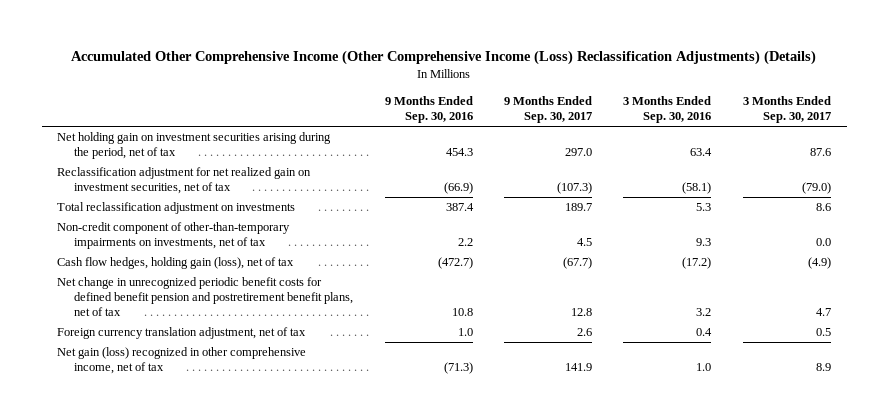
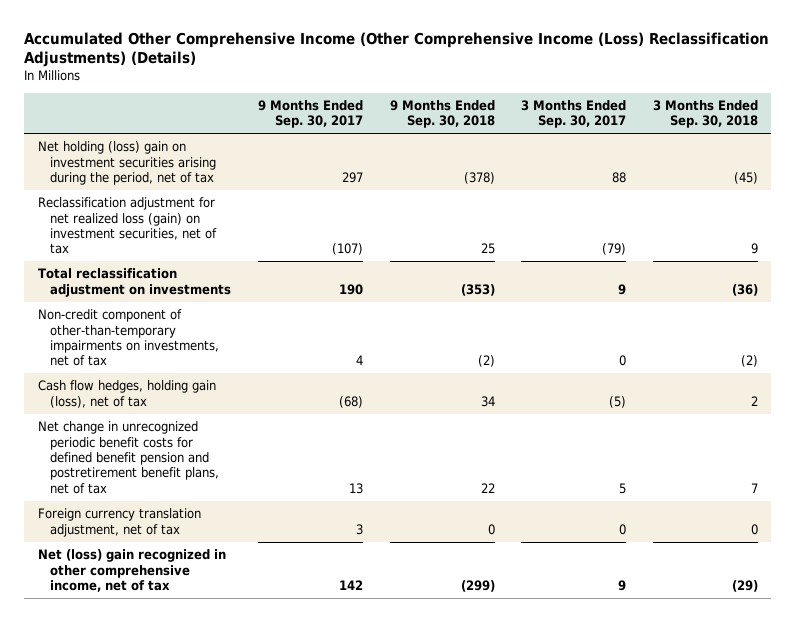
[384,96,473,124] 9 Months Ended Sep. 30, 2016 -> none
[623,96,712,124] 3 Months Ended Sep. 30, 2016 -> none
none -> [389,100,495,129] 9 Months Ended Sep. 30, 2018
none -> [652,100,758,129] 3 Months Ended Sep. 30, 2018
[57,132,332,160] Net holding gain on investment securities arising during the period, net of tax -> [37,141,217,185] Net holding (loss) gain on investment securities arising during the period, net of tax
[565,148,593,157] 297.0 -> [341,171,363,183] 297
[809,148,831,157] 87.6 -> [612,171,627,183] 88
[57,167,312,195] Reclassification adjustment for net realized gain on investment securities, net of tax -> [37,197,218,255] Reclassification adjustment for net realized loss (gain) on investment securities, net of tax
[557,182,593,195] (107.3) -> [331,243,363,256] (107)
[801,182,831,195] (79.0) -> [602,243,627,256] (79)
[565,203,593,212] 189.7 -> [338,283,363,295] 190
[815,203,831,212] 8.6 -> [618,283,627,295] 9
[577,238,593,247] 4.5 -> [355,355,363,366] 4
[815,238,831,247] 0.0 -> [619,355,627,367] 0
[563,257,593,270] (67.7) -> [338,395,363,408] (68)
[807,257,831,270] (4.9) -> [609,395,627,408] (5)
[571,308,593,317] 12.8 -> [348,482,363,494] 13
[815,308,831,317] 4.7 -> [619,482,627,494] 5
[577,328,593,337] 2.6 -> [355,523,363,535] 3
[815,328,831,337] 0.5 -> [619,523,627,535] 0
[57,347,307,375] Net gain (loss) recognized in other comprehensive income, net of tax -> [37,549,226,592] Net (loss) gain recognized in other comprehensive income, net of tax
[565,363,593,372] 141.9 -> [338,579,363,590] 142
[815,363,831,372] 8.9 -> [618,579,627,591] 9

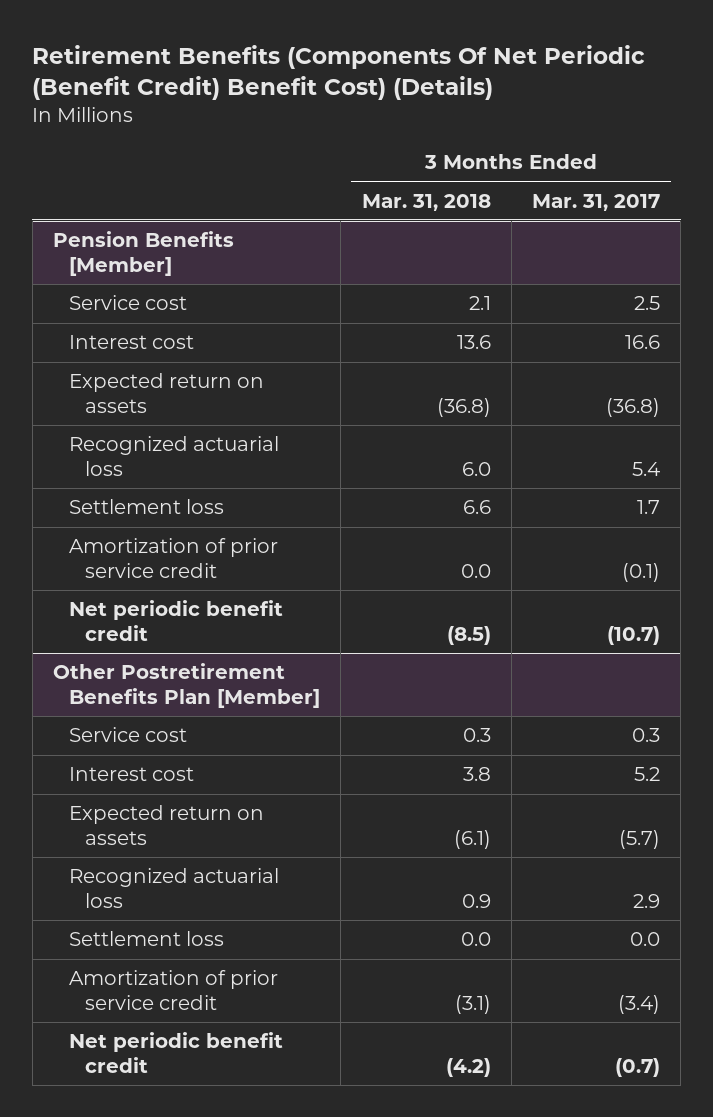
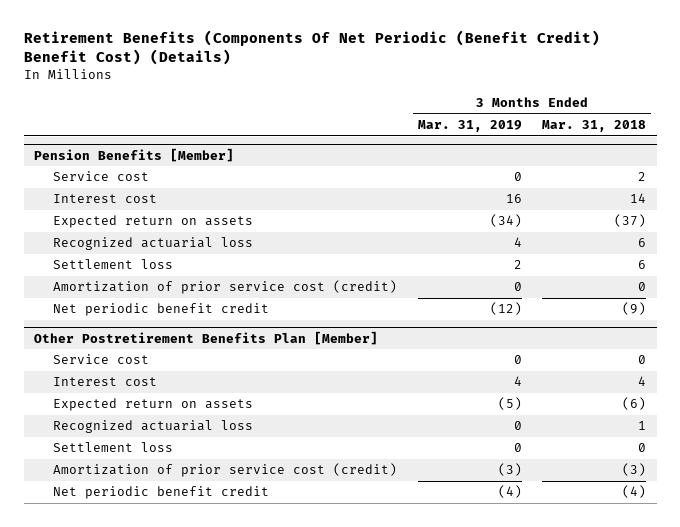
[532,193,661,211] Mar. 31, 2017 -> none
none -> [417,119,522,132] Mar. 31, 2019
[468,296,491,311] 2.1 -> [638,172,647,182] 2
[456,335,491,350] 13.6 -> [630,193,647,204] 14
[436,397,491,417] (36.8) -> [614,214,647,228] (37)
[461,461,491,476] 6.0 -> [638,238,647,248] 6
[462,500,491,515] 6.6 -> [638,260,647,270] 6
[69,538,279,578] Amortization of prior service credit -> [53,280,398,295] Amortization of prior service cost (credit)
[460,563,491,578] 0.0 -> [638,282,647,292] 0
[446,625,491,645] (8.5) -> [622,302,647,316] (9)
[462,728,491,743] 0.3 -> [638,355,647,365] 0
[462,767,491,782] 3.8 -> [638,376,647,387] 4
[453,829,491,849] (6.1) -> [622,397,647,411] (6)
[461,893,491,908] 0.9 -> [638,421,647,431] 1
[460,932,491,947] 0.0 -> [638,443,647,453] 0
[69,970,279,1010] Amortization of prior service credit -> [53,463,398,478] Amortization of prior service cost (credit)
[454,994,491,1014] (3.1) -> [622,463,647,477] (3)
[445,1057,491,1077] (4.2) -> [622,485,647,499] (4)

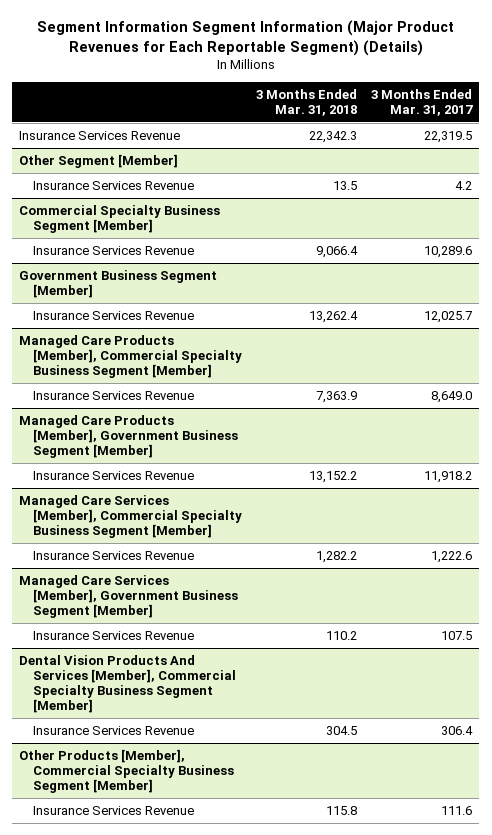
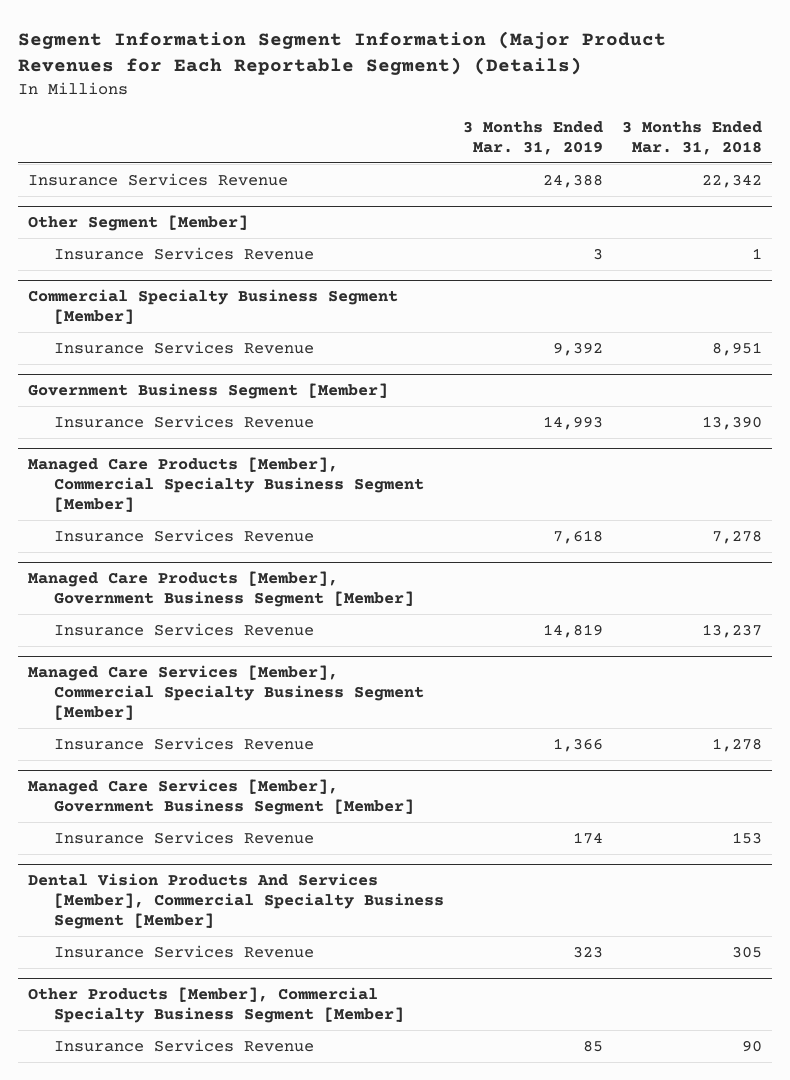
[371,89,474,116] 3 Months Ended Mar. 31, 2017 -> none
none -> [463,120,604,155] 3 Months Ended Mar. 31, 2019
[309,131,358,144] 22,342.3 -> [702,174,763,189] 22,342
[333,181,358,191] 13.5 -> [752,248,763,260] 1
[316,246,359,259] 9,066.4 -> [712,342,763,357] 8,951
[309,311,359,324] 13,262.4 -> [702,416,763,431] 13,390
[316,391,358,404] 7,363.9 -> [712,530,763,545] 7,278
[309,471,358,484] 13,152.2 -> [702,624,763,639] 13,237
[316,551,358,564] 1,282.2 -> [712,738,763,753] 1,278
[326,631,358,641] 110.2 -> [732,832,763,845] 153
[326,726,358,736] 304.5 -> [732,946,763,959] 305
[326,806,358,816] 115.8 -> [742,1040,763,1053] 90

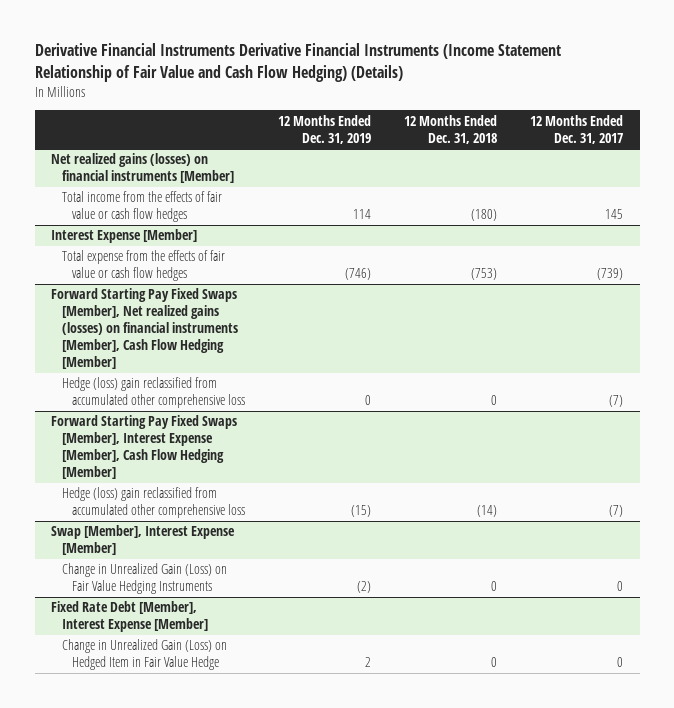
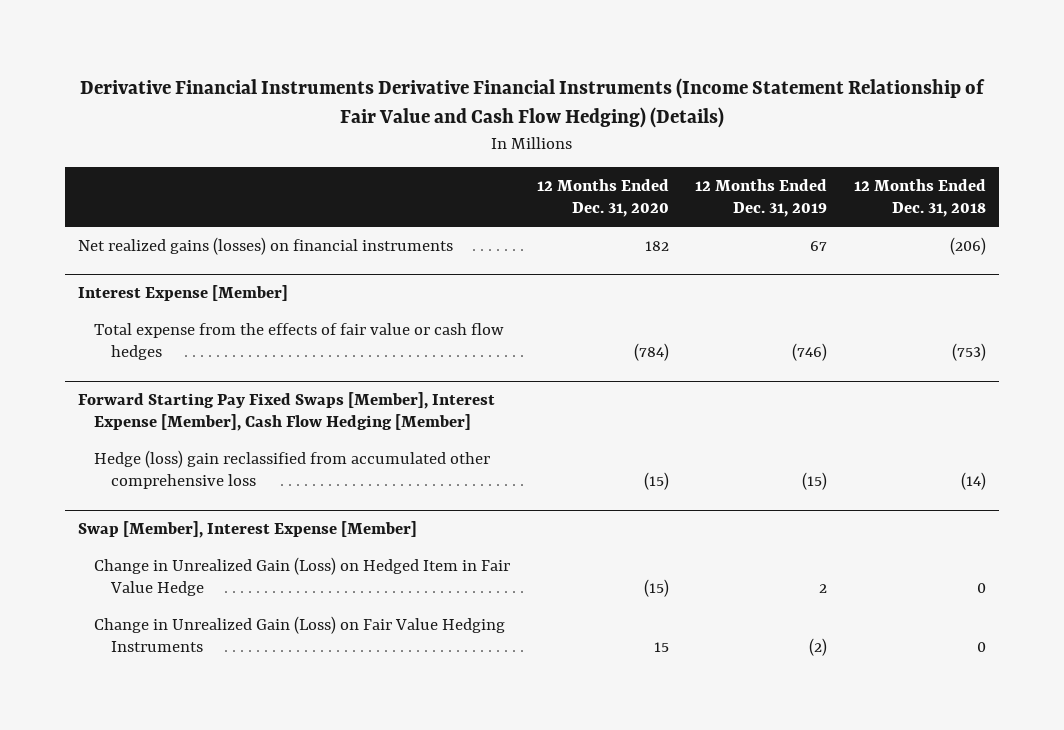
[530,114,624,144] 12 Months Ended Dec. 31, 2017 -> none
none -> [536,178,669,218] 12 Months Ended Dec. 31, 2020
[51,153,234,184] Net realized gains (losses) on financial instruments [Member] -> none
[61,191,222,223] Total income from the effects of fair value or cash flow hedges -> none
none -> [77,236,453,255] Net realized gains (losses) on financial instruments
[51,288,238,369] Forward Starting Pay Fixed Swaps [Member], Net realized gains (losses) on financial instruments [Member], Cash Flow Hedging [Member] -> none
[61,377,246,409] Hedge (loss) gain reclassified from accumulated other comprehensive loss -> none
[51,601,208,633] Fixed Rate Debt [Member], Interest Expense [Member] -> none
[61,563,227,595] Change in Unrealized Gain (Loss) on Fair Value Hedging Instruments -> [94,615,506,652] Change in Unrealized Gain (Loss) on Fair Value Hedging Instruments

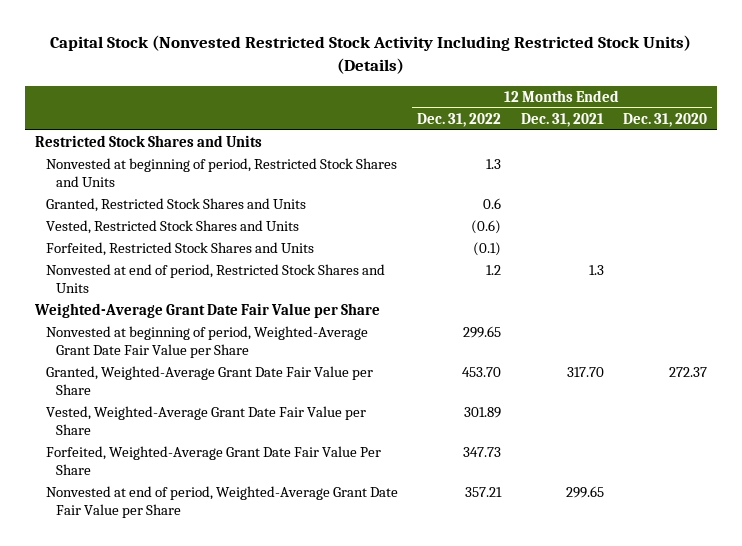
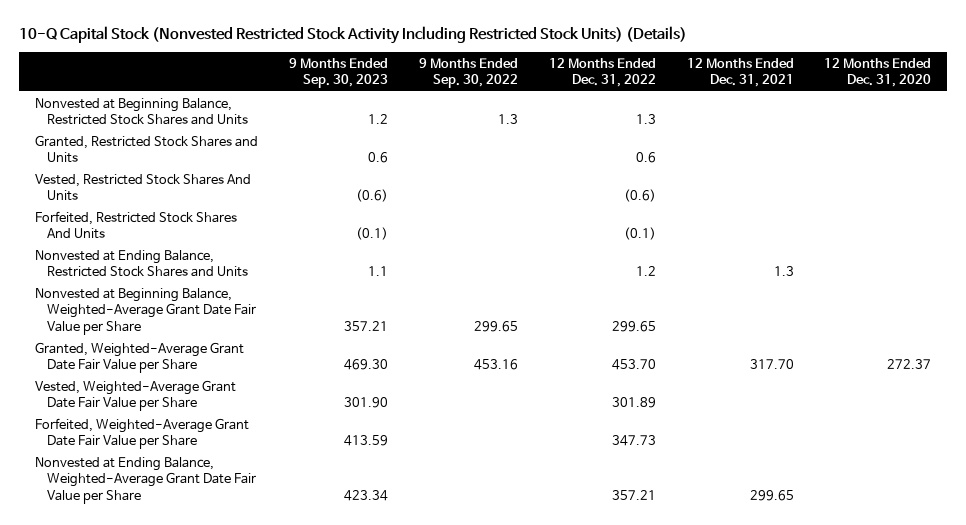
[50,35,692,75] Capital Stock (Nonvested Restricted Stock Activity Including Restricted Stock Units) (Details) -> [19,26,688,45] 10-Q Capital Stock (Nonvested Restricted Stock Activity Including Restricted Stock Units) (Details)
none -> [288,57,388,89] 9 Months Ended Sep. 30, 2023
none -> [418,57,518,89] 9 Months Ended Sep. 30, 2022
[35,135,263,148] Restricted Stock Shares and Units -> none
[45,158,397,187] Nonvested at beginning of period, Restricted Stock Shares and Units -> [34,97,248,126] Nonvested at Beginning Balance, Restricted Stock Shares and Units
[34,303,381,319] Weighted-Average Grant Date Fair Value per Share -> none
[45,220,299,235] Vested, Restricted Stock Shares and Units -> [34,173,251,202] Vested, Restricted Stock Shares And Units
[45,242,314,257] Forfeited, Restricted Stock Shares and Units -> [34,210,237,240] Forfeited, Restricted Stock Shares And Units
[45,264,385,293] Nonvested at end of period, Restricted Stock Shares and Units -> [34,249,248,278] Nonvested at Ending Balance, Restricted Stock Shares and Units
[45,326,368,358] Nonvested at beginning of period, Weighted-Average Grant Date Fair Value per Share -> [34,287,256,335] Nonvested at Beginning Balance, Weighted-Average Grant Date Fair Value per Share
[45,446,381,475] Forfeited, Weighted-Average Grant Date Fair Value Per Share -> [34,417,249,450] Forfeited, Weighted-Average Grant Date Fair Value per Share
[45,486,398,518] Nonvested at end of period, Weighted-Average Grant Date Fair Value per Share -> [34,456,256,504] Nonvested at Ending Balance, Weighted-Average Grant Date Fair Value per Share

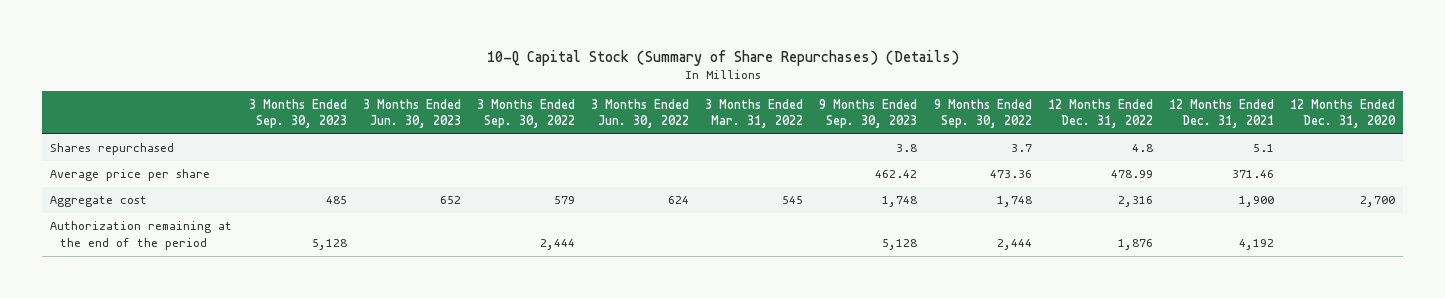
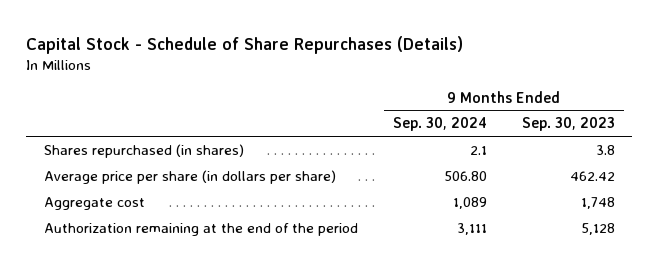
[486,49,959,66] 10-Q Capital Stock (Summary of Share Repurchases) (Details) -> [26,35,464,54] Capital Stock - Schedule of Share Repurchases (Details)
[248,98,347,129] 3 Months Ended Sep. 30, 2023 -> none
[362,98,461,129] 3 Months Ended Jun. 30, 2023 -> none
[476,98,575,129] 3 Months Ended Sep. 30, 2022 -> none
[591,98,690,129] 3 Months Ended Jun. 30, 2022 -> none
[705,98,804,129] 3 Months Ended Mar. 31, 2022 -> none
[933,98,1032,129] 9 Months Ended Sep. 30, 2022 -> none
[1047,98,1153,129] 12 Months Ended Dec. 31, 2022 -> none
[1168,98,1274,129] 12 Months Ended Dec. 31, 2021 -> none
[1290,98,1397,129] 12 Months Ended Dec. 31, 2020 -> none
none -> [392,117,487,132] Sep. 30, 2024
[50,143,175,156] Shares repurchased -> [43,143,244,158] Shares repurchased (in shares)
[50,169,211,182] Average price per share -> [43,169,336,184] Average price per share (in dollars per share)

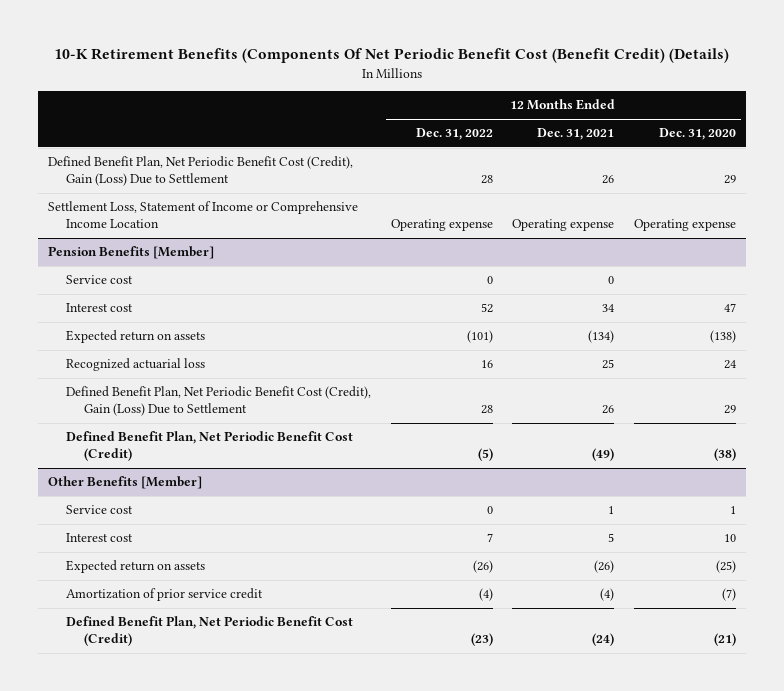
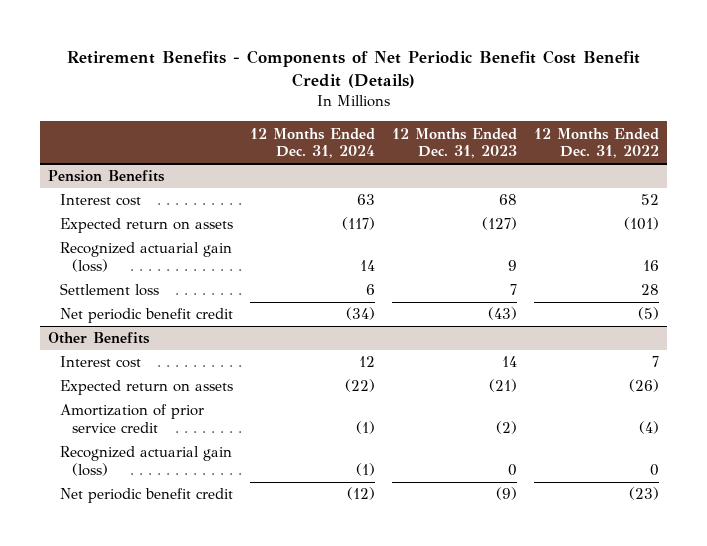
[54,48,730,64] 10-K Retirement Benefits (Components Of Net Periodic Benefit Cost (Benefit Credit) (Details) -> [66,50,640,89] Retirement Benefits - Components of Net Periodic Benefit Cost Benefit Credit (Details)
[537,128,615,141] Dec. 31, 2021 -> none
[658,128,736,141] Dec. 31, 2020 -> none
none -> [250,127,376,159] 12 Months Ended Dec. 31, 2024
none -> [392,127,518,159] 12 Months Ended Dec. 31, 2023
[48,156,354,187] Defined Benefit Plan, Net Periodic Benefit Cost (Credit), Gain (Loss) Due to Settlement -> none
[48,201,359,229] Settlement Loss, Statement of Income or Comprehensive Income Location -> none
[65,275,133,285] Service cost -> none
[48,246,215,260] Pension Benefits [Member] -> [48,170,166,183] Pension Benefits
[65,505,133,515] Service cost -> none
[65,358,205,372] Recognized actuarial loss -> [60,242,233,272] Recognized actuarial gain (loss)
[65,386,371,417] Defined Benefit Plan, Net Periodic Benefit Cost (Credit), Gain (Loss) Due to Settlement -> [60,283,160,297] Settlement loss
[65,431,353,462] Defined Benefit Plan, Net Periodic Benefit Cost (Credit) -> [60,308,234,324] Net periodic benefit credit
[48,476,203,490] Other Benefits [Member] -> [48,332,151,345] Other Benefits
none -> [60,446,233,476] Recognized actuarial gain (loss)
[65,616,353,647] Defined Benefit Plan, Net Periodic Benefit Cost (Credit) -> [60,488,234,504] Net periodic benefit credit

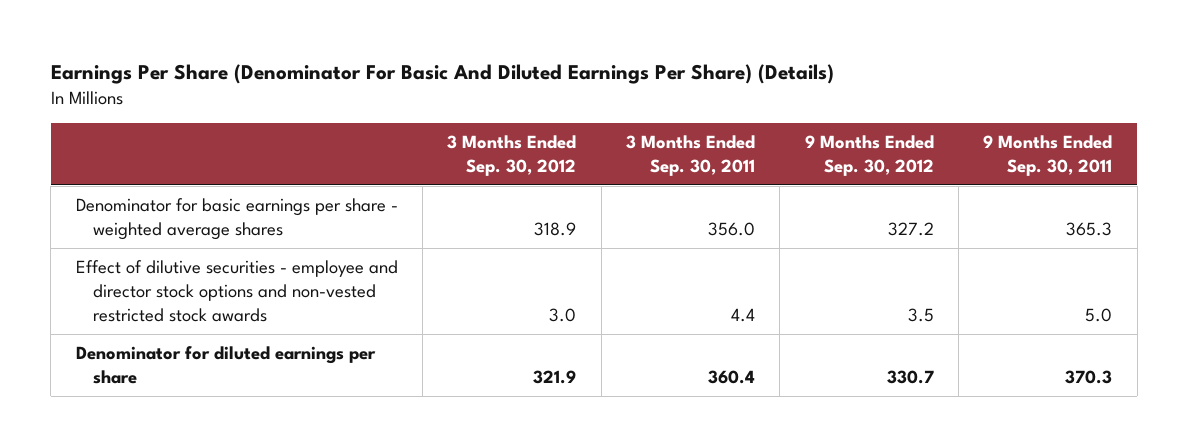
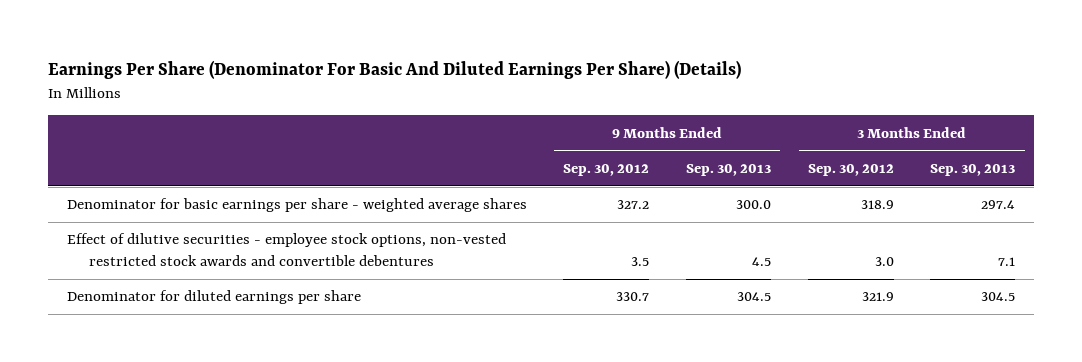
[625,135,755,176] 3 Months Ended Sep. 30, 2011 -> none
[983,135,1113,176] 9 Months Ended Sep. 30, 2011 -> none
none -> [686,164,772,177] Sep. 30, 2013
none -> [930,164,1016,177] Sep. 30, 2013
[75,260,398,323] Effect of dilutive securities - employee and director stock options and non-vested restricted stock awards -> [66,233,506,266] Effect of dilutive securities - employee stock options, non-vested restricted stock awards and convertible debentures

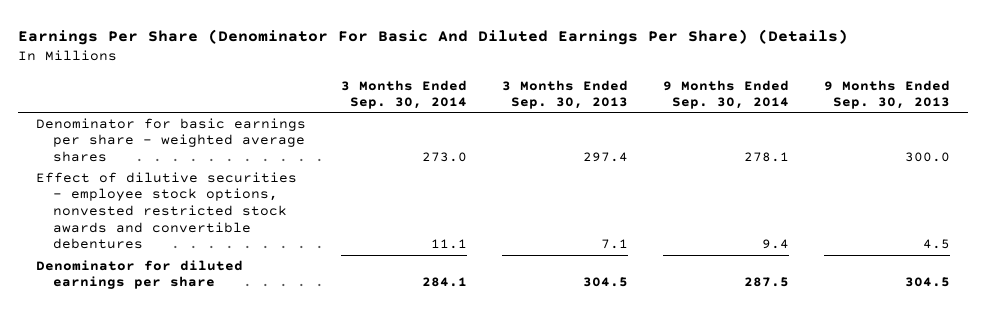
[563,164,650,177] Sep. 30, 2012 -> none
[807,164,894,177] Sep. 30, 2012 -> none
none -> [341,79,468,110] 3 Months Ended Sep. 30, 2014
none -> [663,79,790,110] 9 Months Ended Sep. 30, 2014
[66,233,506,266] Effect of dilutive securities - employee stock options, non-vested restricted stock awards and convertible debentures -> [36,171,298,250] Effect of dilutive securities - employee stock options, nonvested restricted stock awards and convertible debentures

